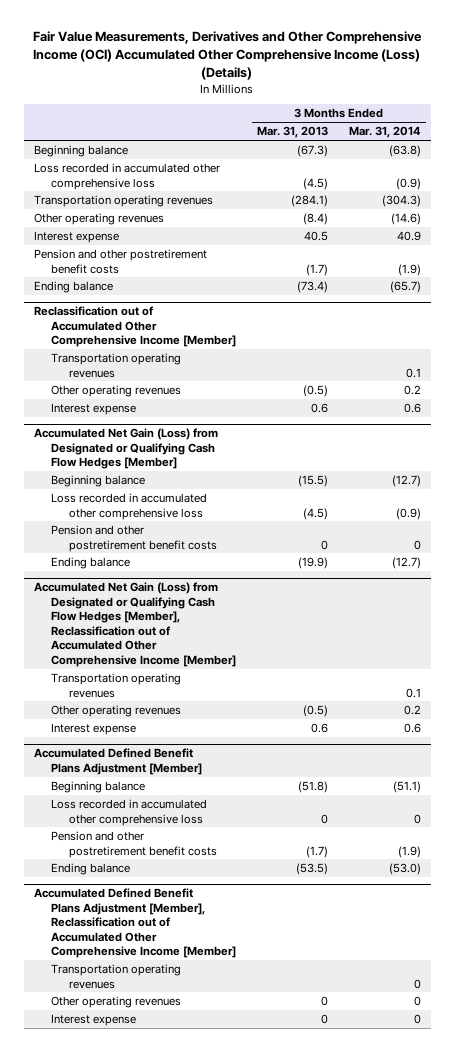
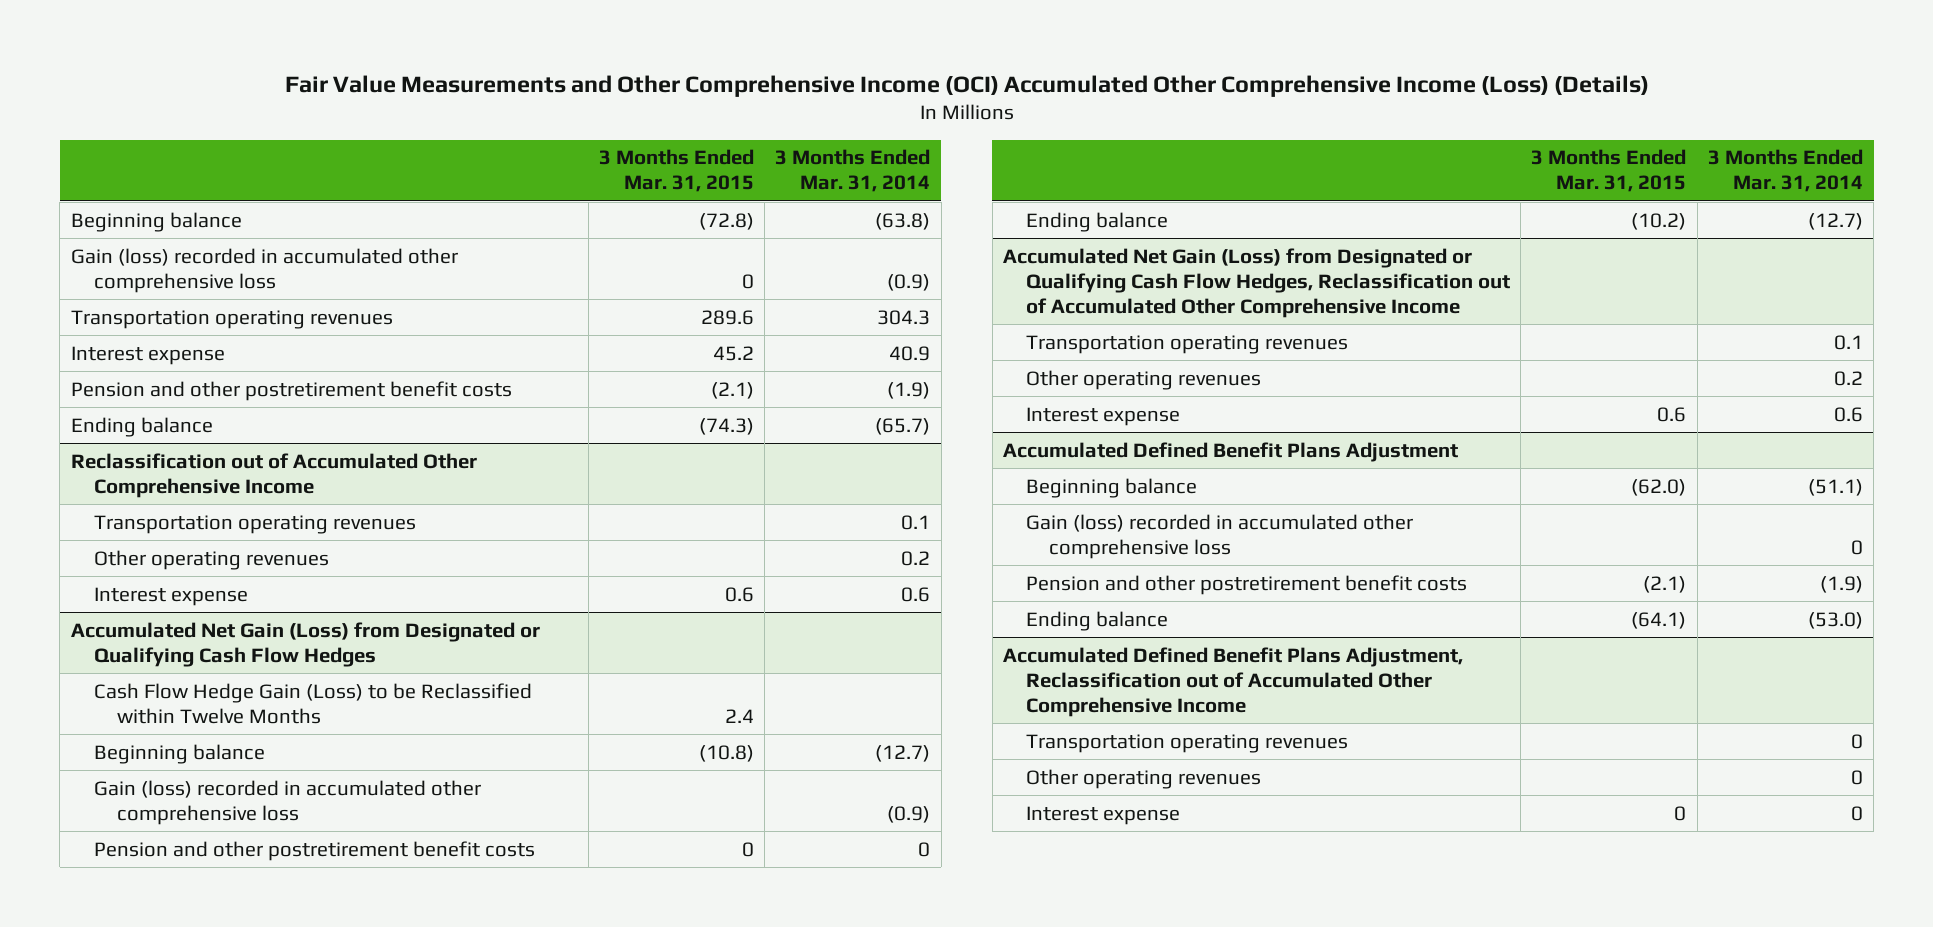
[33,31,423,81] Fair Value Measurements, Derivatives and Other Comprehensive Income (OCI) Accumulated Other Comprehensive Income (Loss) (Details) -> [284,74,1649,97] Fair Value Measurements and Other Comprehensive Income (OCI) Accumulated Other Comprehensive Income (Loss) (Details)
[256,126,328,139] Mar. 31, 2013 -> none
none -> [599,149,755,193] 3 Months Ended Mar. 31, 2015
[33,213,164,226] Other operating revenues -> none
[33,163,220,190] Loss recorded in accumulated other comprehensive loss -> [70,247,458,293] Gain (loss) recorded in accumulated other comprehensive loss
[381,195,421,208] (304.3) -> [877,309,931,325] 304.3
[33,306,237,348] Reclassification out of Accumulated Other Comprehensive Income [Member] -> [70,452,477,498] Reclassification out of Accumulated Other Comprehensive Income
[33,428,218,470] Accumulated Net Gain (Loss) from Designated or Qualifying Cash Flow Hedges [Member] -> [70,621,540,667] Accumulated Net Gain (Loss) from Designated or Qualifying Cash Flow Hedges
none -> [93,682,532,724] Cash Flow Hedge Gain (Loss) to be Reclassified within Twelve Months
[51,493,208,520] Loss recorded in accumulated other comprehensive loss -> [93,779,481,825] Gain (loss) recorded in accumulated other comprehensive loss
[33,582,237,667] Accumulated Net Gain (Loss) from Designated or Qualifying Cash Flow Hedges [Member], Reclassification out of Accumulated Other Comprehensive Income [Member] -> [1002,247,1511,318] Accumulated Net Gain (Loss) from Designated or Qualifying Cash Flow Hedges, Reclassification out of Accumulated Other Comprehensive Income
[33,748,203,775] Accumulated Defined Benefit Plans Adjustment [Member] -> [1002,441,1458,462] Accumulated Defined Benefit Plans Adjustment
[51,799,208,826] Loss recorded in accumulated other comprehensive loss -> [1026,513,1414,559] Gain (loss) recorded in accumulated other comprehensive loss
[33,888,237,959] Accumulated Defined Benefit Plans Adjustment [Member], Reclassification out of Accumulated Other Comprehensive Income [Member] -> [1002,646,1463,717] Accumulated Defined Benefit Plans Adjustment, Reclassification out of Accumulated Other Comprehensive Income

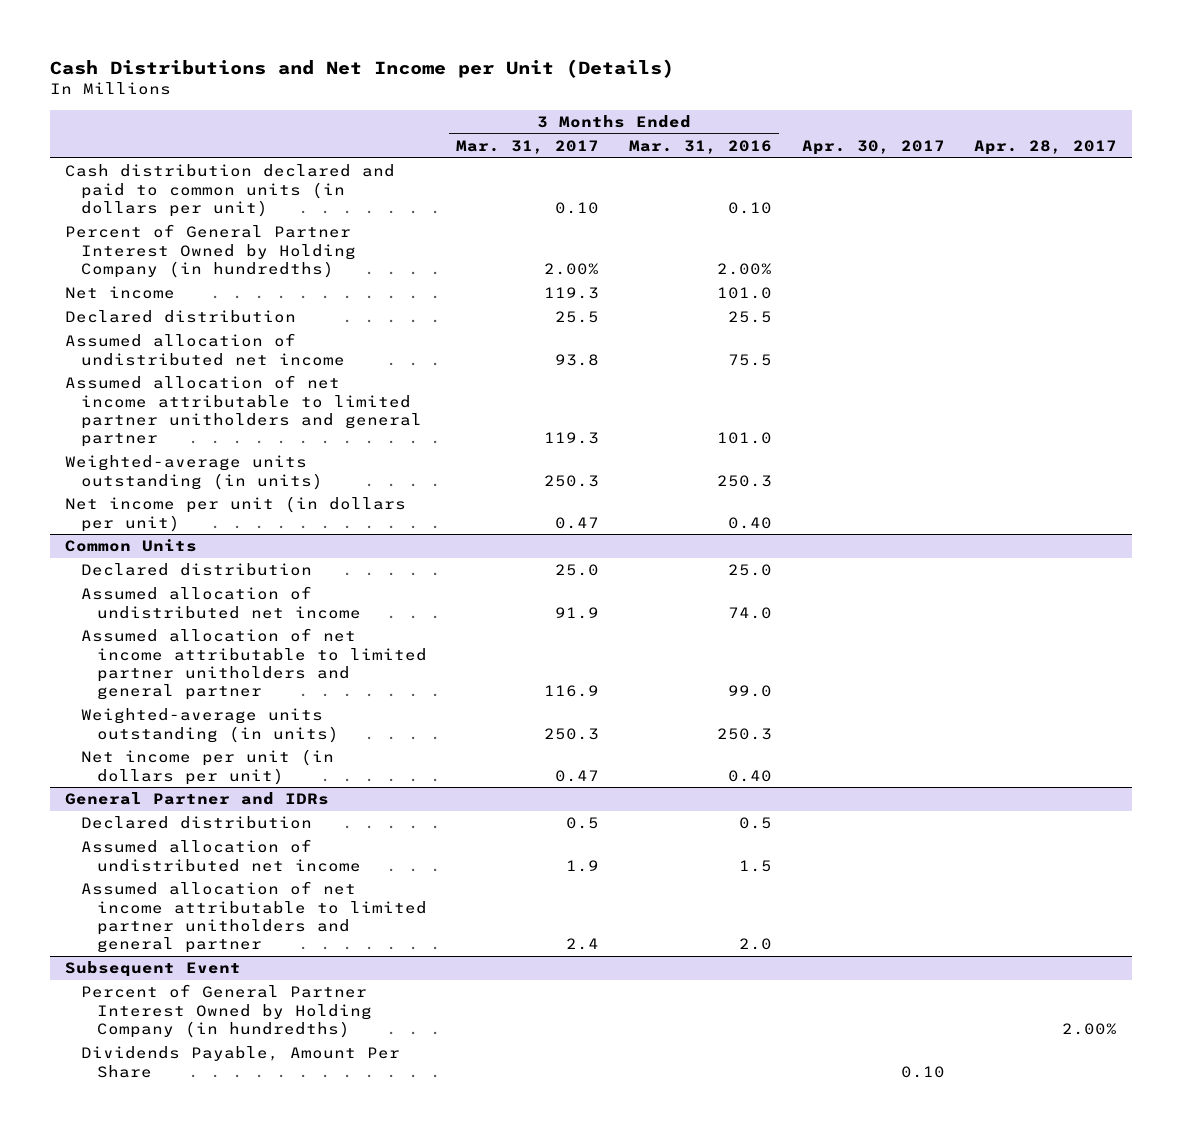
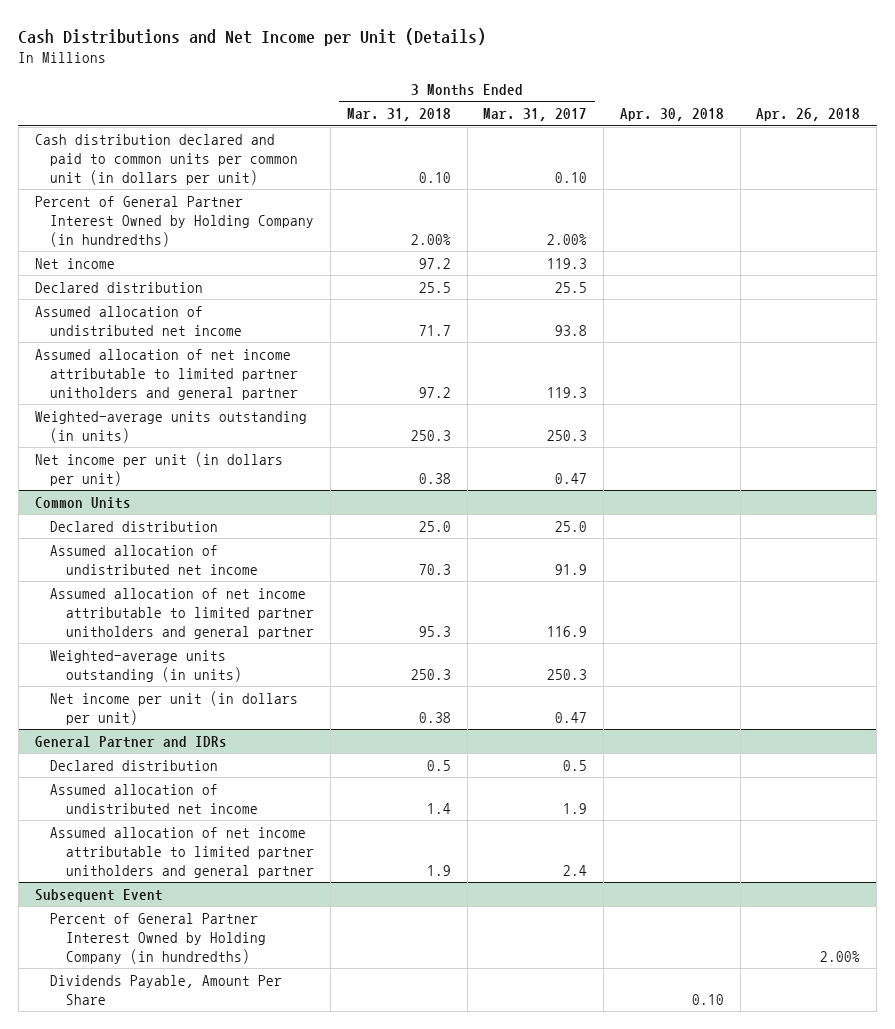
[628,140,772,155] Mar. 31, 2016 -> none
[801,140,945,156] Apr. 30, 2017 -> none
[974,140,1118,156] Apr. 28, 2017 -> none
none -> [346,108,451,122] Mar. 31, 2018
none -> [619,108,724,122] Apr. 30, 2018
none -> [756,108,861,122] Apr. 26, 2018
[65,164,396,217] Cash distribution declared and paid to common units (in dollars per unit) -> [34,133,299,186] Cash distribution declared and paid to common units per common unit (in dollars per unit)

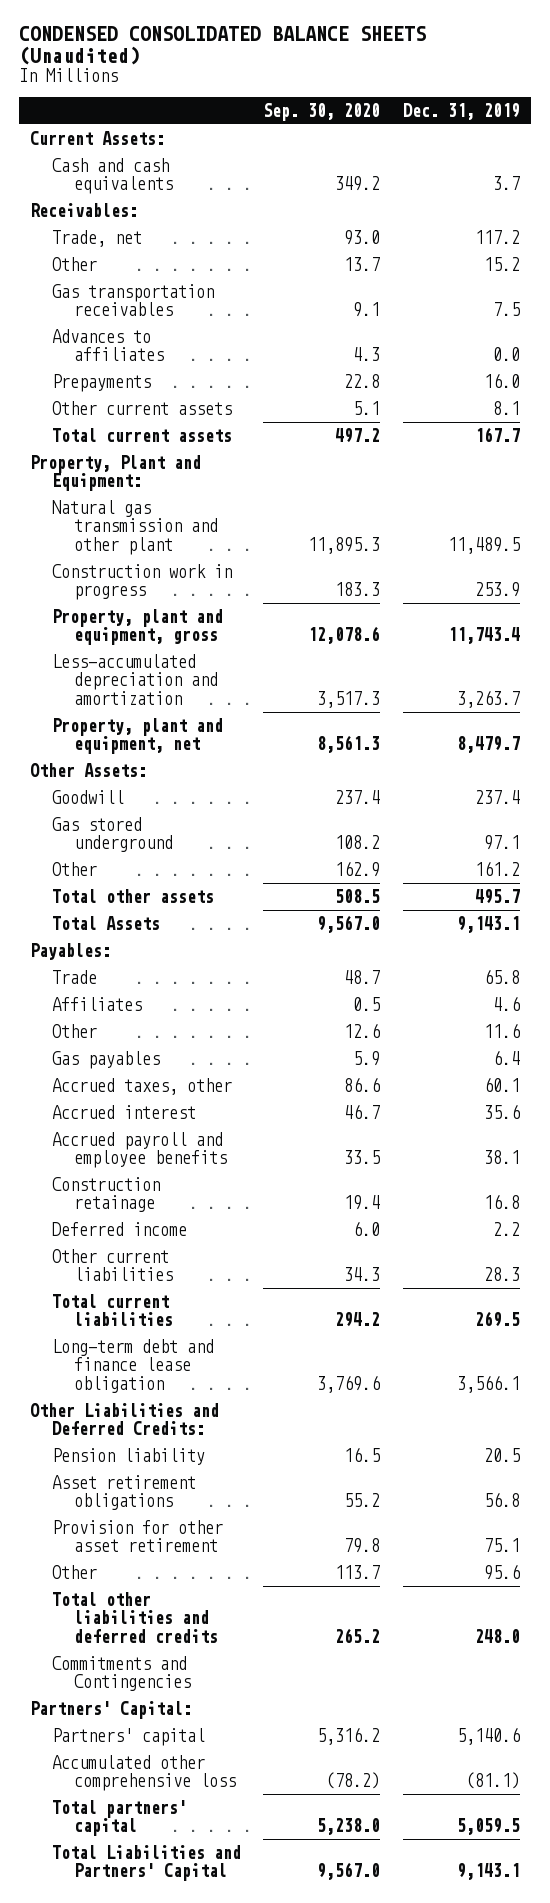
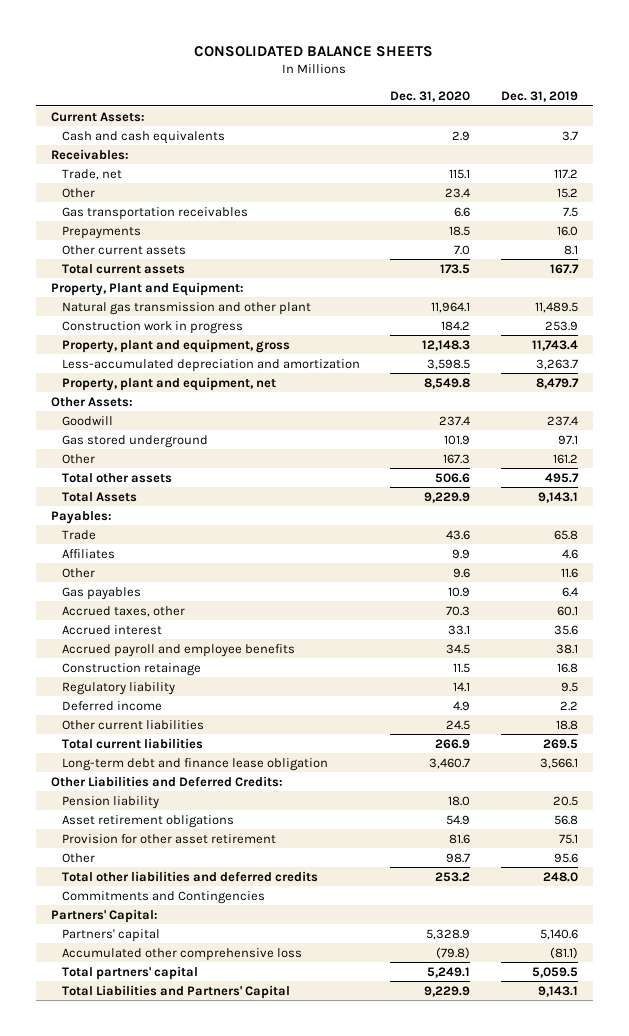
[19,26,427,66] CONDENSED CONSOLIDATED BALANCE SHEETS (Unaudited) -> [194,45,434,57] CONSOLIDATED BALANCE SHEETS
[263,102,381,121] Sep. 30, 2020 -> none
none -> [390,90,471,102] Dec. 31, 2020
[52,328,164,362] Advances to affiliates -> none
none -> [62,681,176,695] Regulatory liability
[483,1267,520,1282] 28.3 -> [555,719,578,730] 18.8

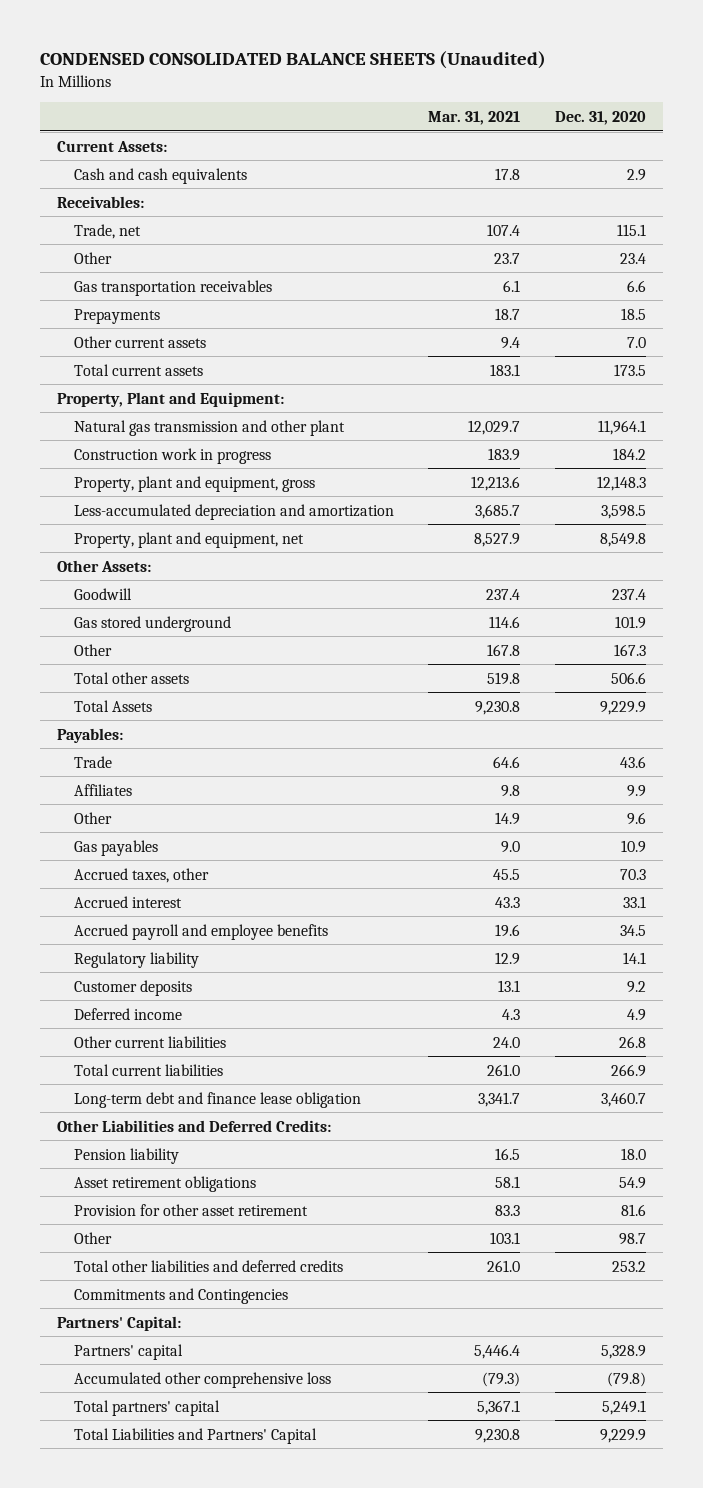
[194,45,434,57] CONSOLIDATED BALANCE SHEETS -> [40,51,547,70] CONDENSED CONSOLIDATED BALANCE SHEETS (Unaudited)
[500,90,578,102] Dec. 31, 2019 -> none
none -> [428,111,521,126] Mar. 31, 2021
[62,662,202,676] Construction retainage -> none
none -> [73,979,192,996] Customer deposits
[446,719,471,730] 24.5 -> [618,1035,646,1048] 26.8

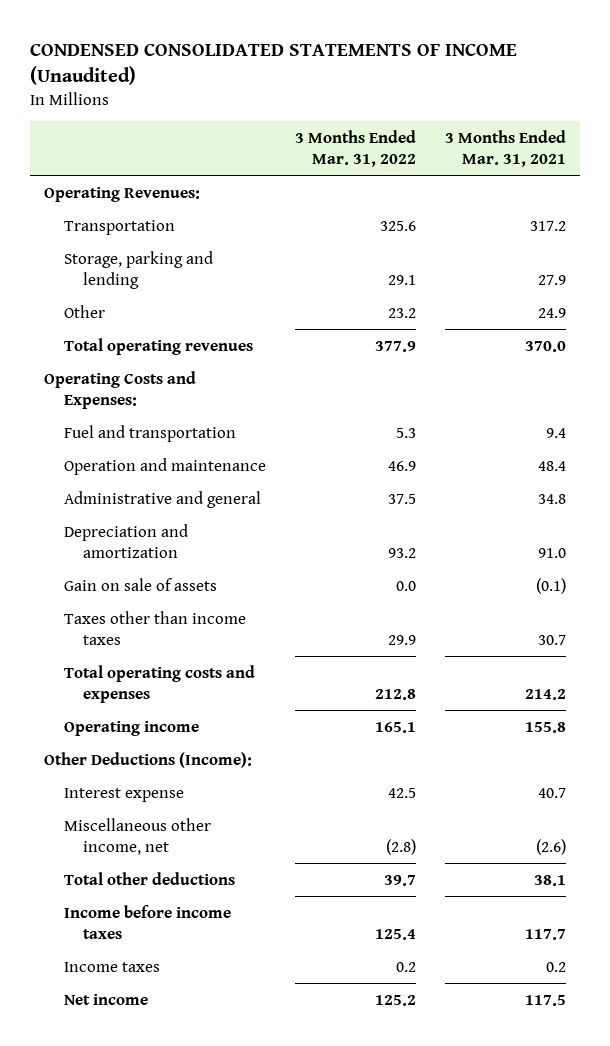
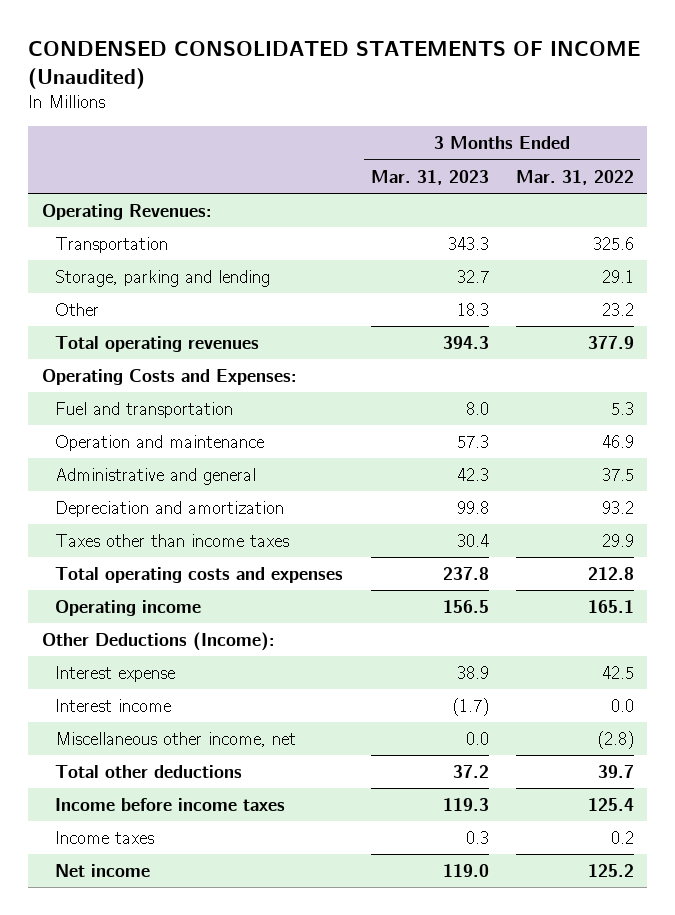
[444,130,566,168] 3 Months Ended Mar. 31, 2021 -> none
none -> [370,169,489,185] Mar. 31, 2023
[63,577,217,591] Gain on sale of assets -> none
none -> [55,698,172,712] Interest income

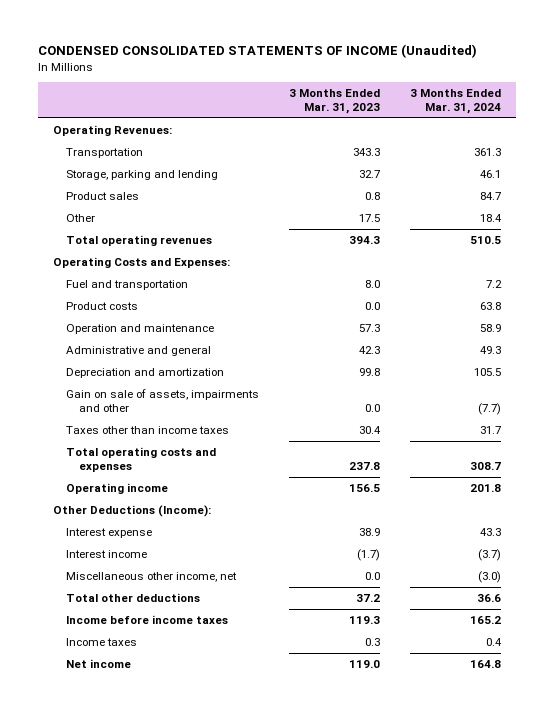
[515,169,634,185] Mar. 31, 2022 -> none
none -> [410,89,502,114] 3 Months Ended Mar. 31, 2024
none -> [66,192,140,201] Product sales
[456,302,489,316] 18.3 -> [359,214,381,223] 17.5
none -> [66,302,139,311] Product costs
none -> [66,389,260,412] Gain on sale of assets, impairments and other

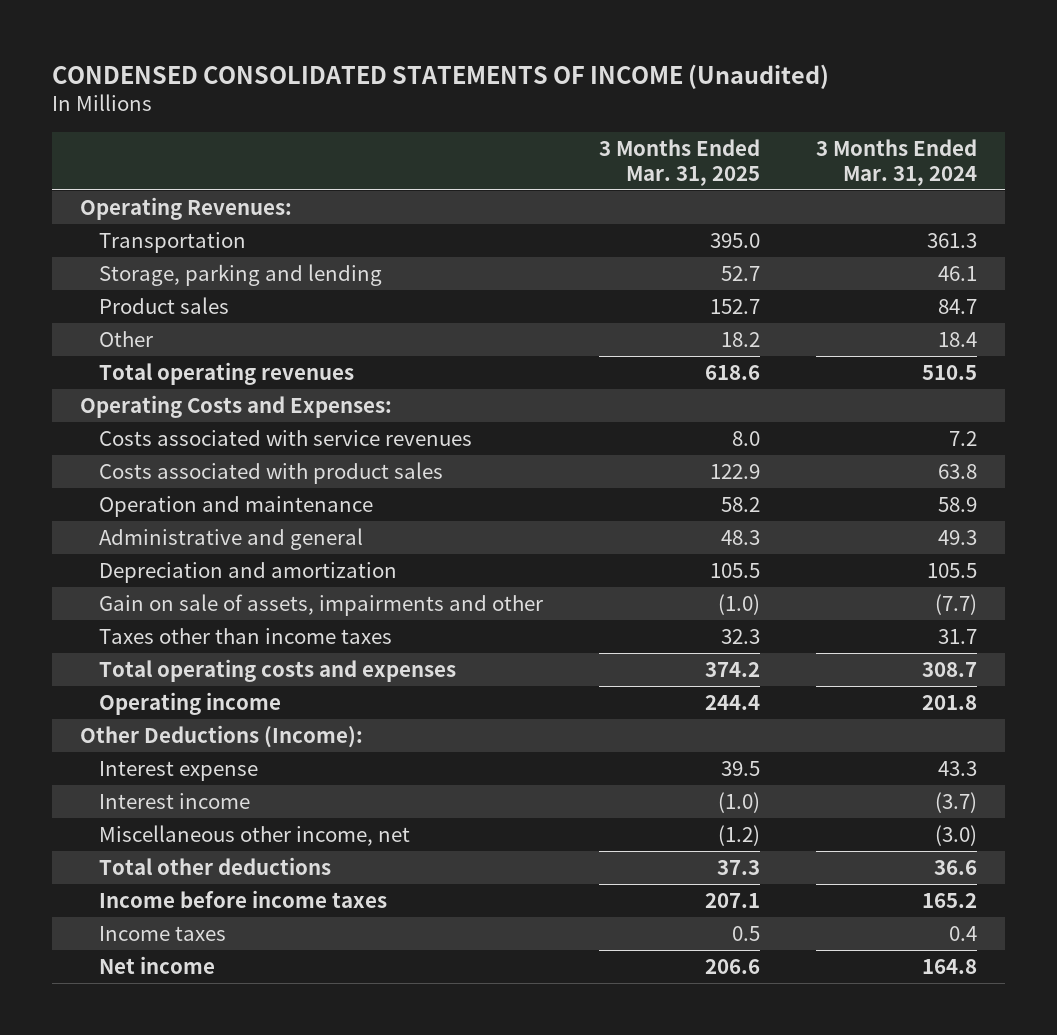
[289,89,381,114] 3 Months Ended Mar. 31, 2023 -> none
none -> [599,138,761,186] 3 Months Ended Mar. 31, 2025
[66,280,189,291] Fuel and transportation -> none
none -> [98,429,472,446] Costs associated with service revenues
[66,302,139,311] Product costs -> [98,461,443,484] Costs associated with product sales

